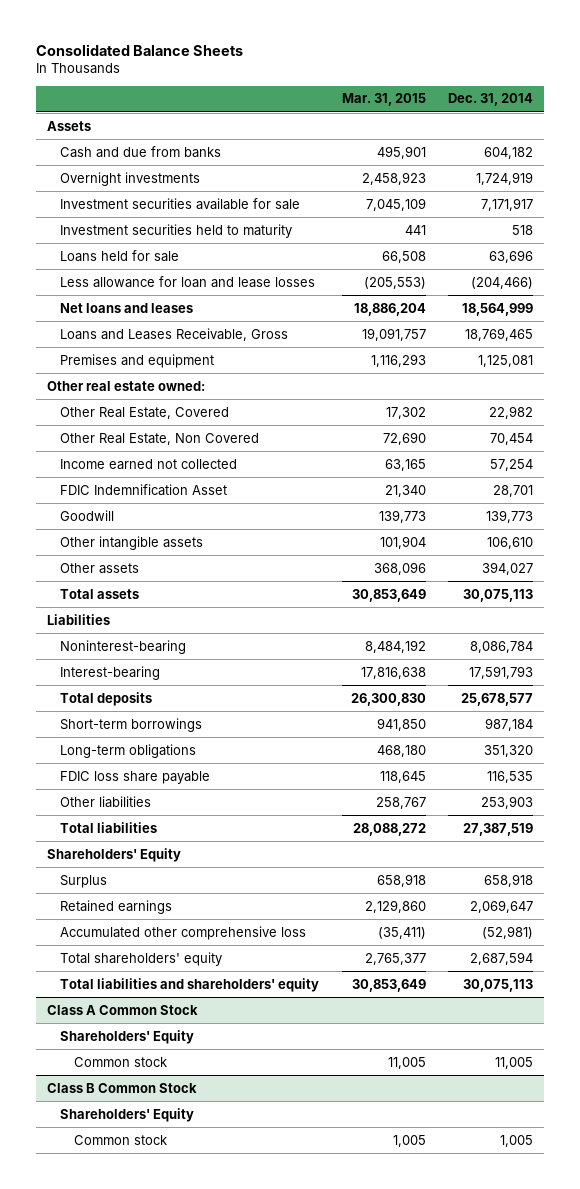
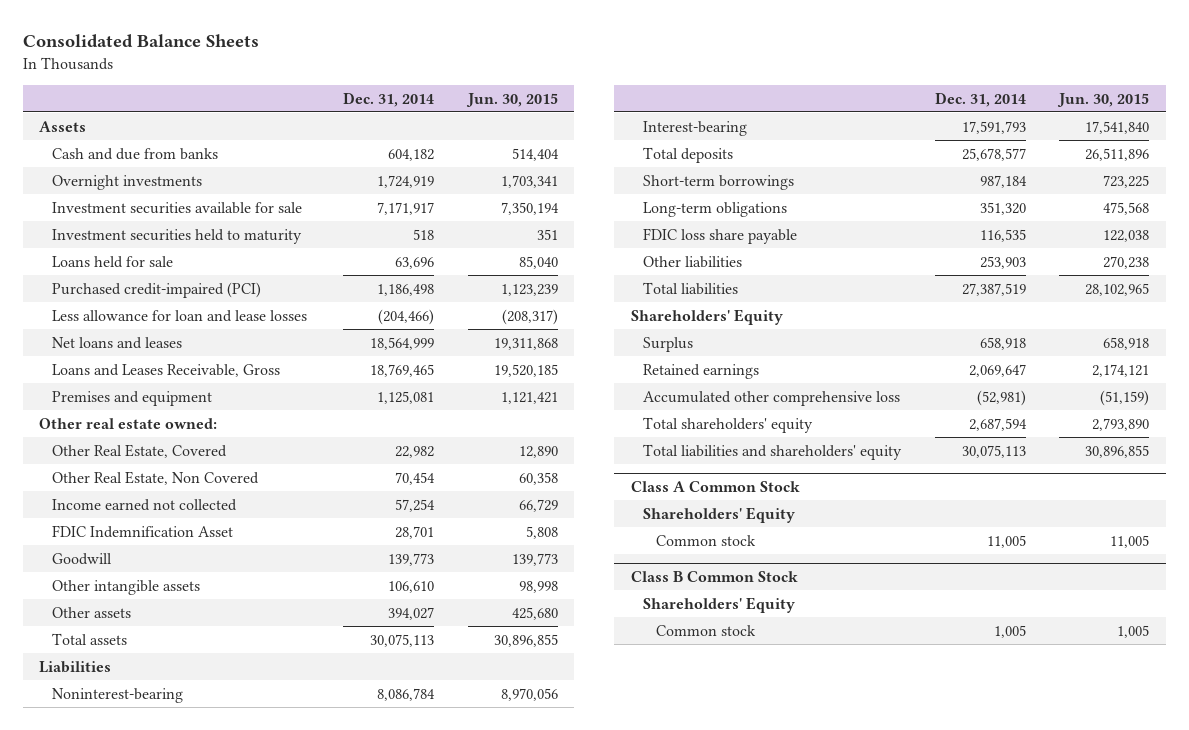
[341,93,426,107] Mar. 31, 2015 -> none
none -> [465,92,558,107] Jun. 30, 2015
none -> [51,281,261,298] Purchased credit-impaired (PCI)

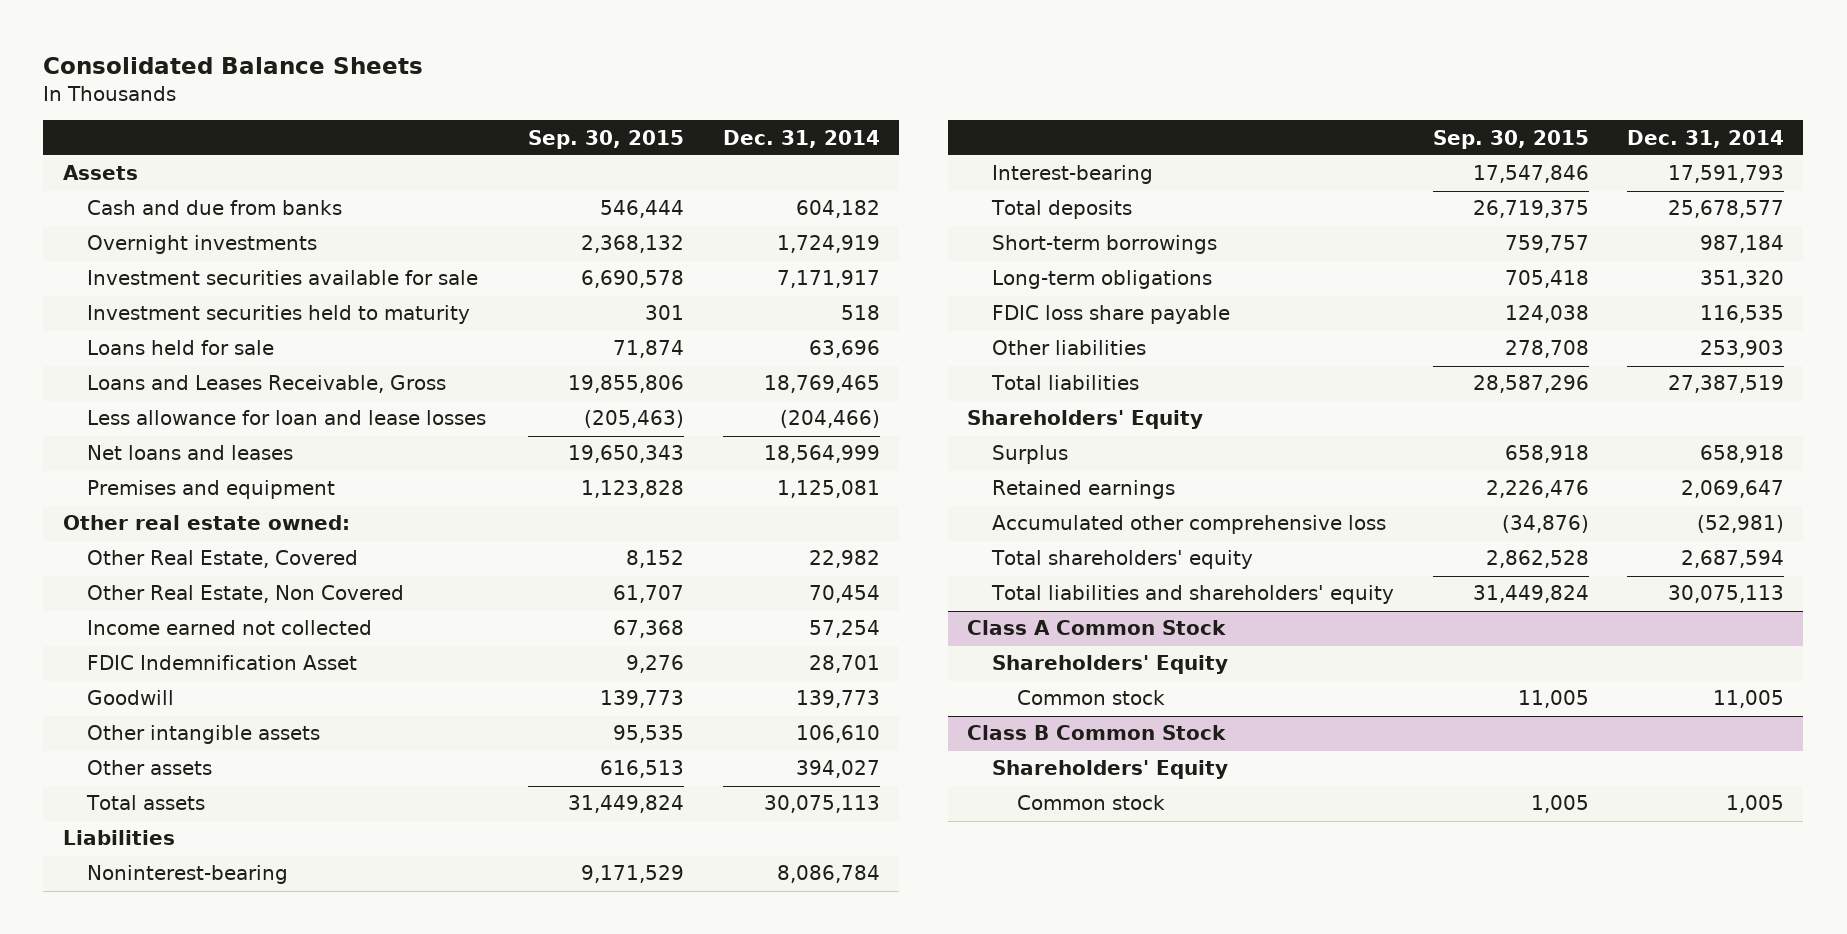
[465,92,558,107] Jun. 30, 2015 -> none
none -> [527,129,684,149] Sep. 30, 2015
[51,281,261,298] Purchased credit-impaired (PCI) -> none
[51,363,280,377] Loans and Leases Receivable, Gross -> [87,375,447,394] Loans and Leases Receivable, Gross

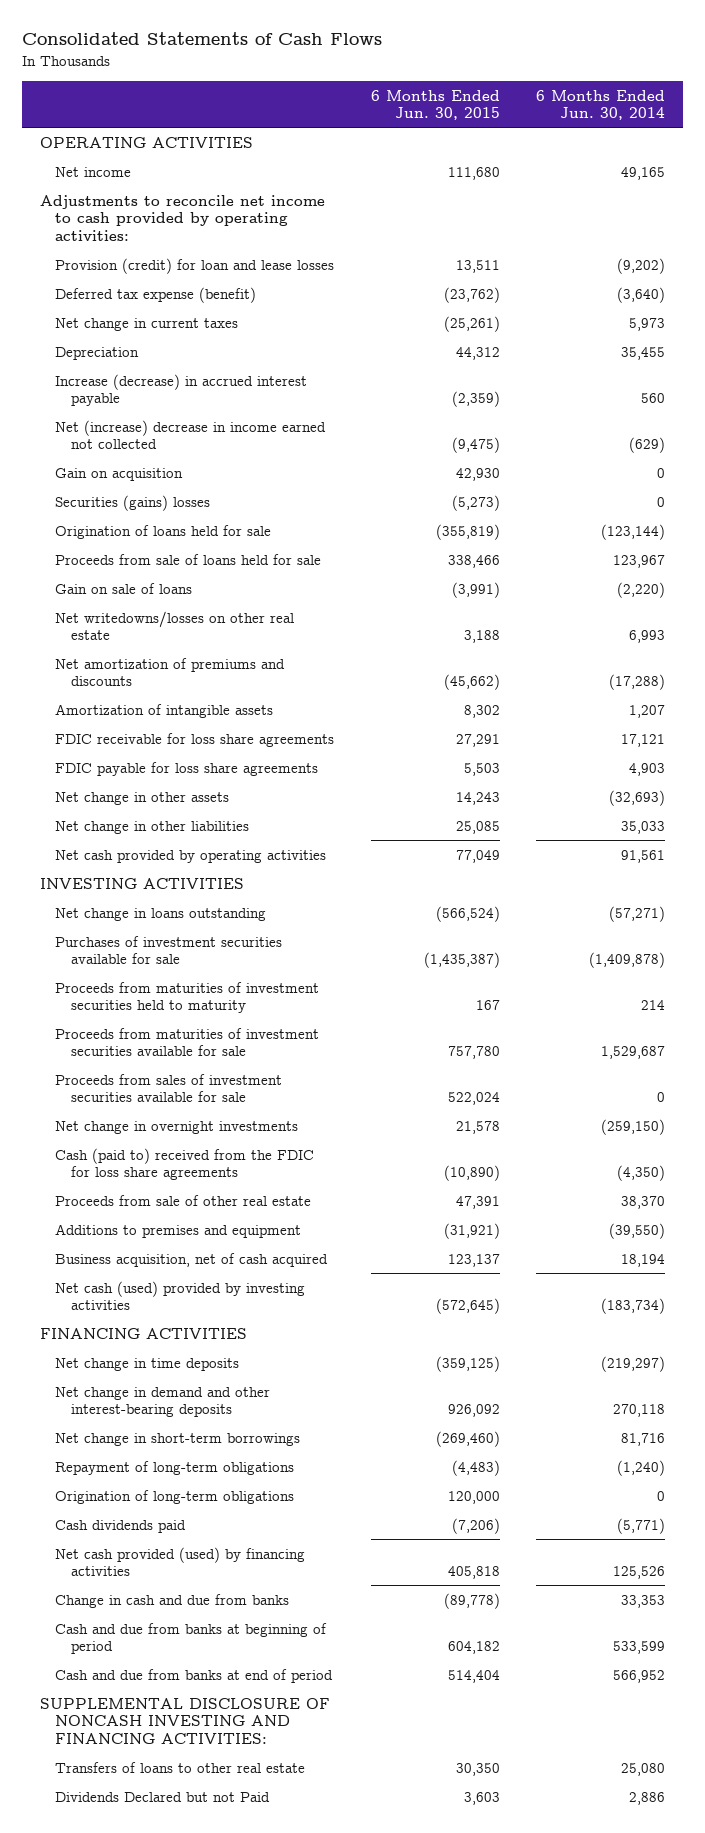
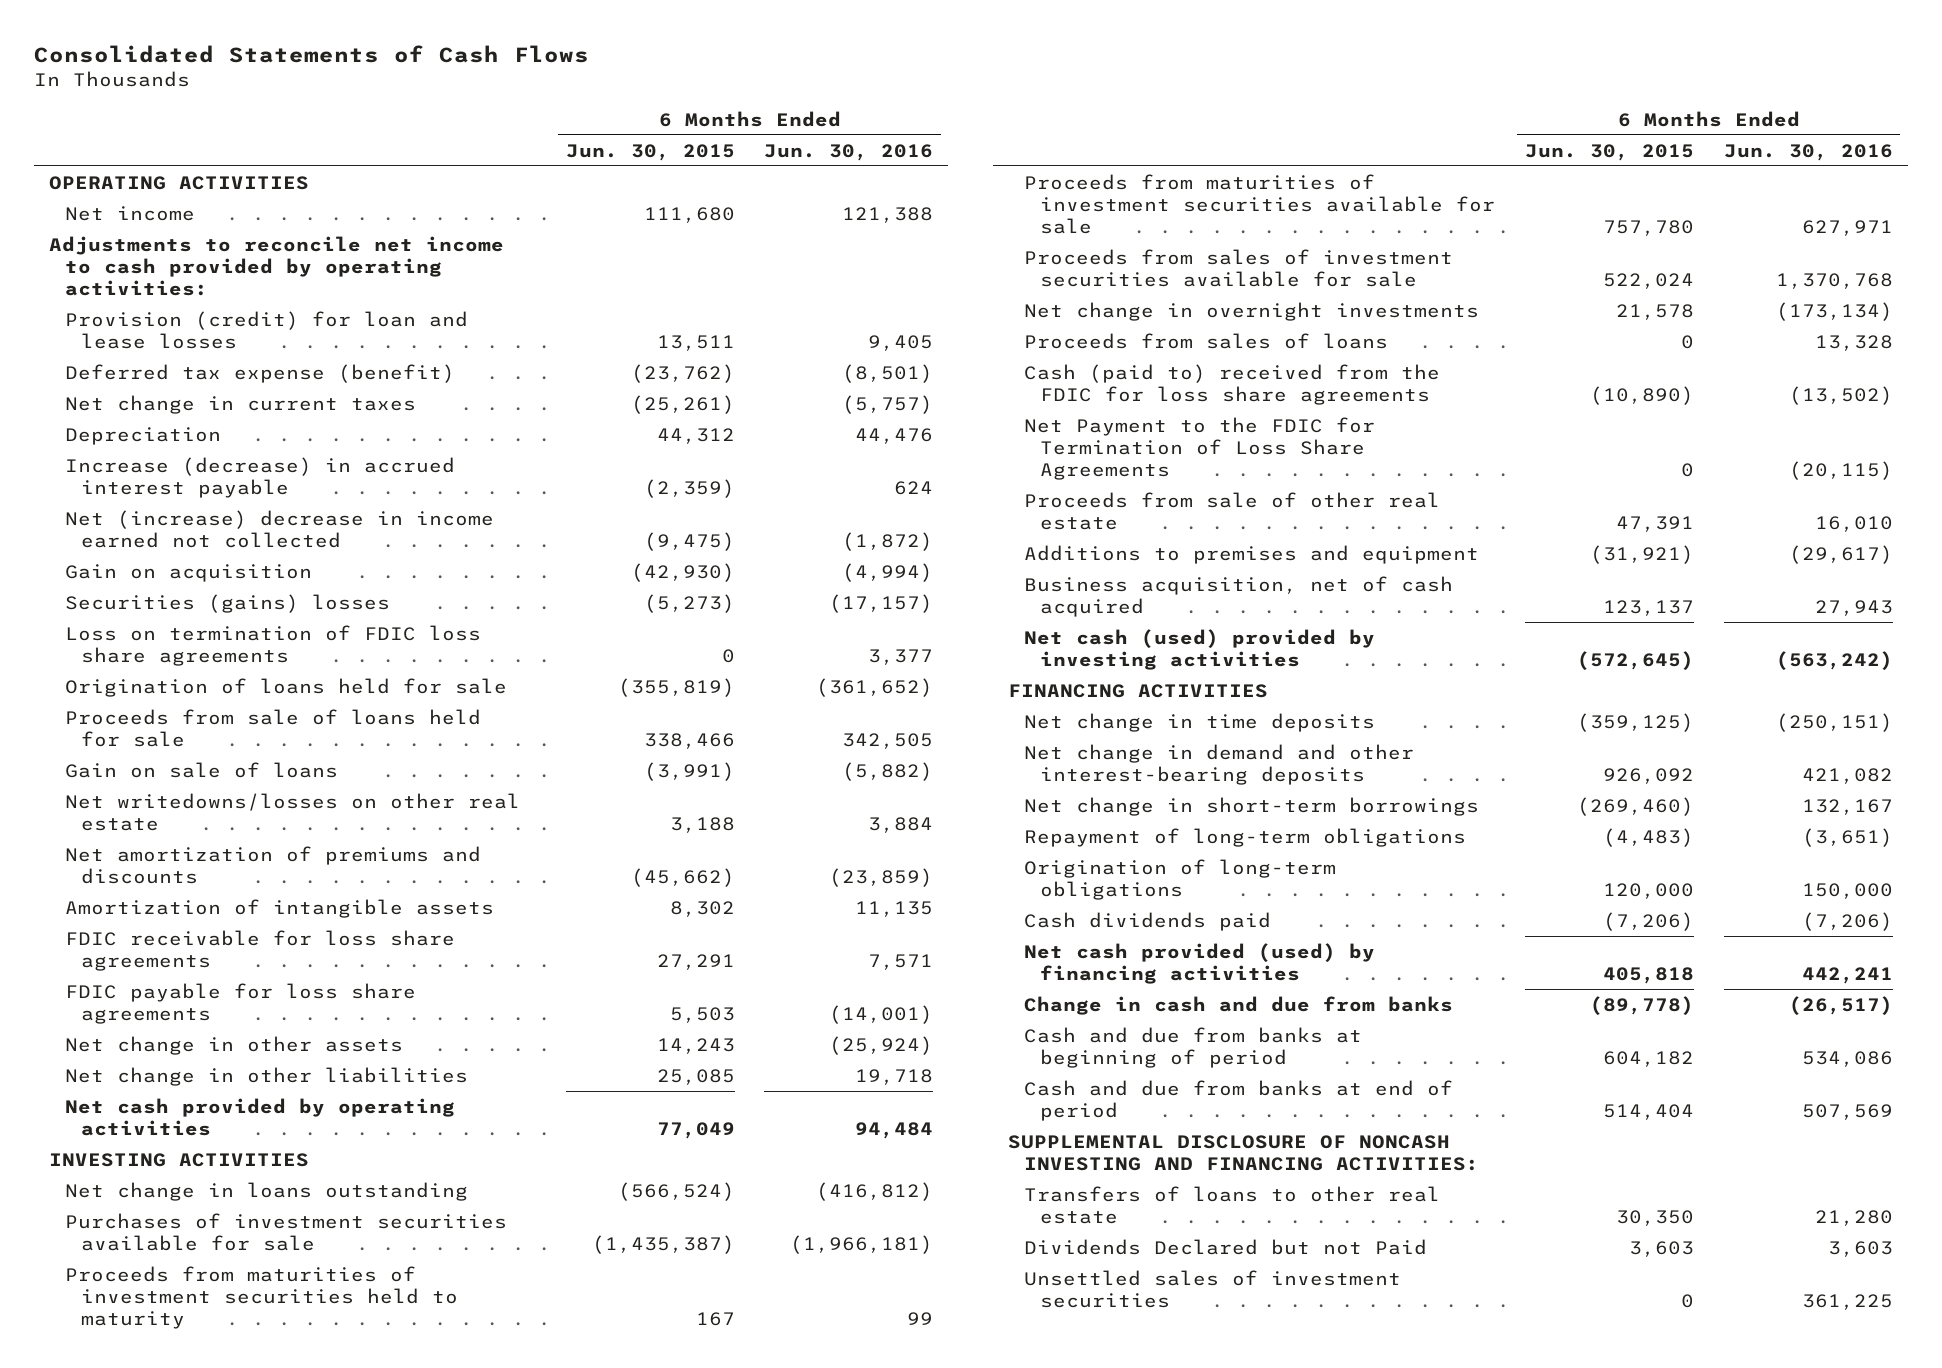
[536,89,666,121] 6 Months Ended Jun. 30, 2014 -> none
none -> [764,143,934,161] Jun. 30, 2016
[455,467,500,481] 42,930 -> [630,562,735,582] (42,930)
none -> [64,624,481,666] Loss on termination of FDIC loss share agreements
none -> [1024,332,1389,349] Proceeds from sales of loans
none -> [1024,416,1376,480] Net Payment to the FDIC for Termination of Loss Share Agreements
none -> [1024,1269,1402,1308] Unsettled sales of investment securities

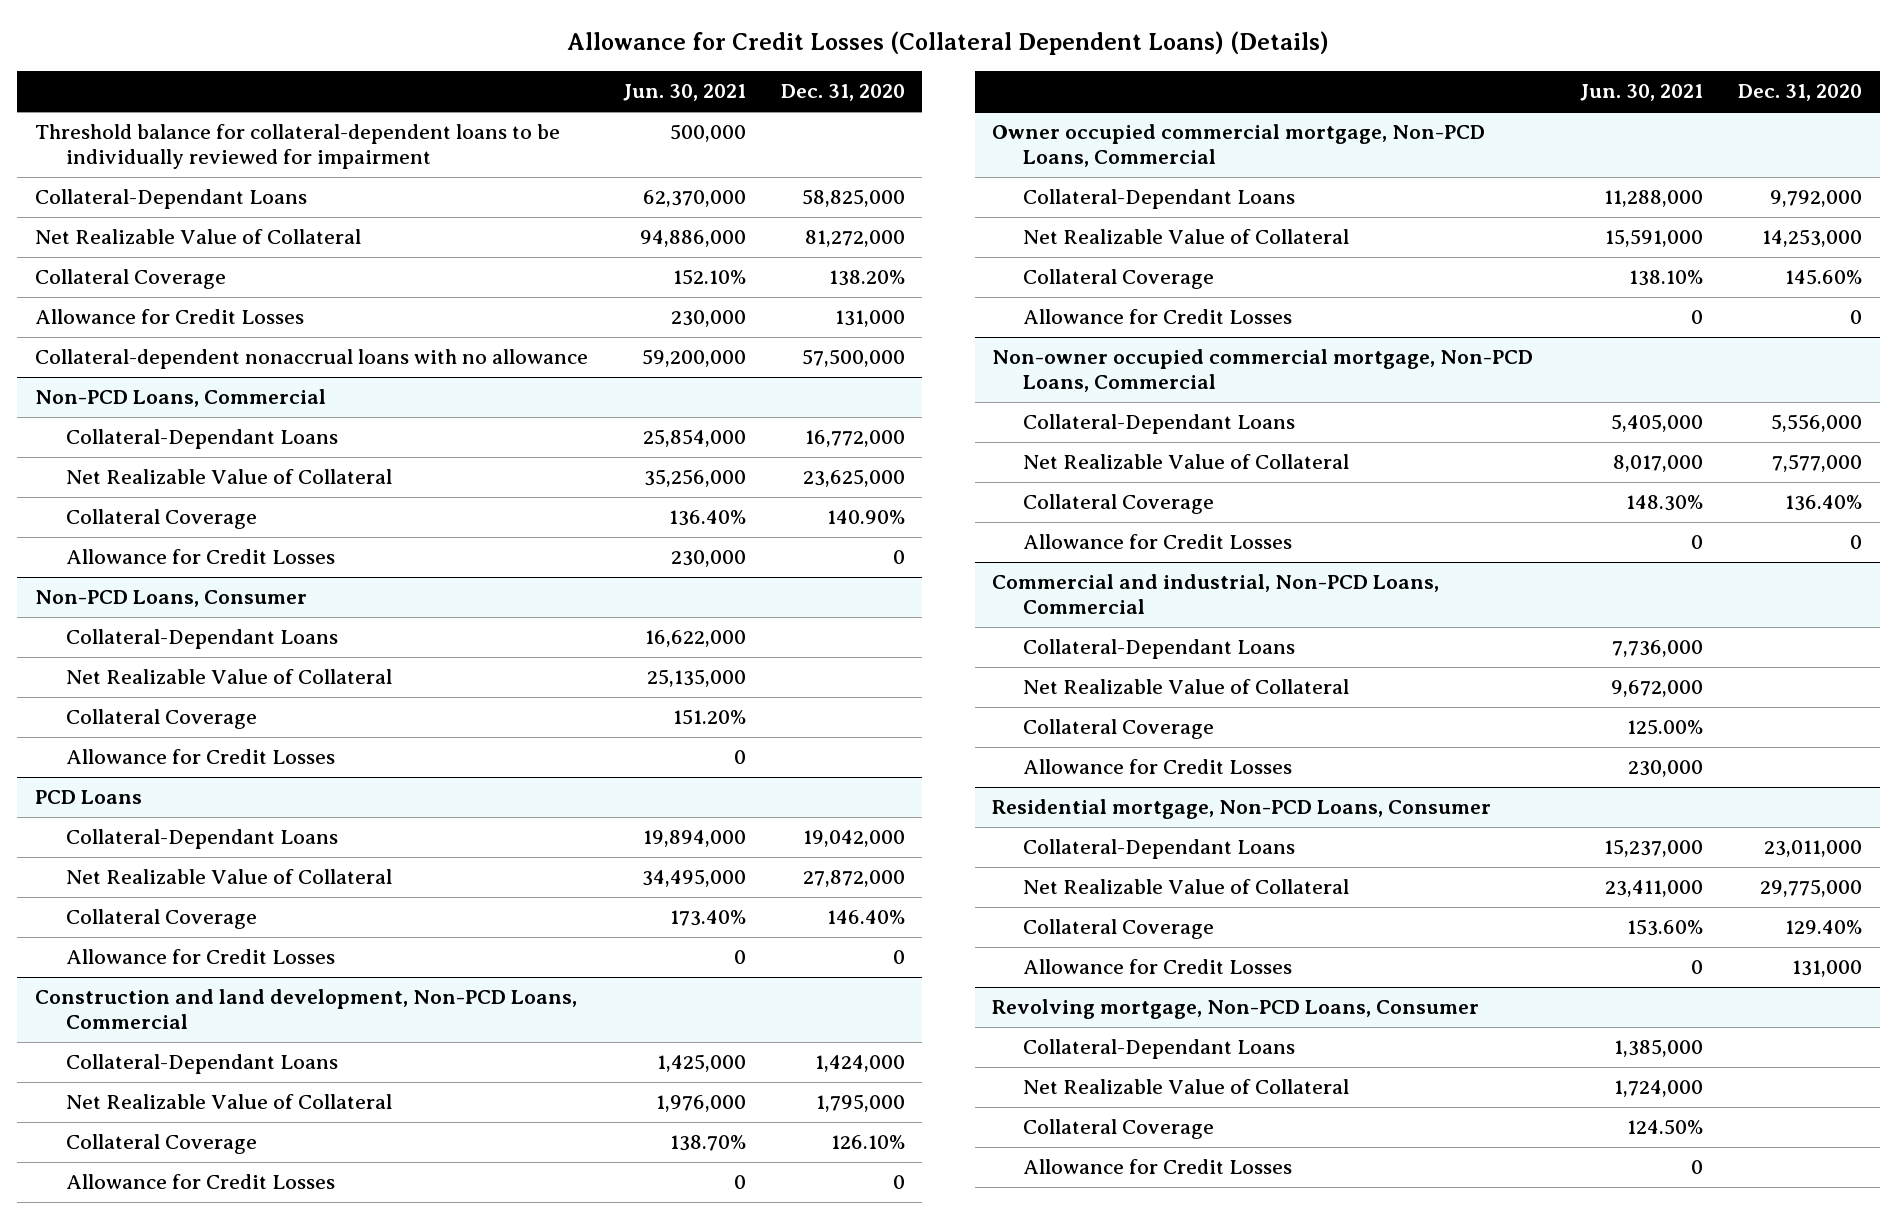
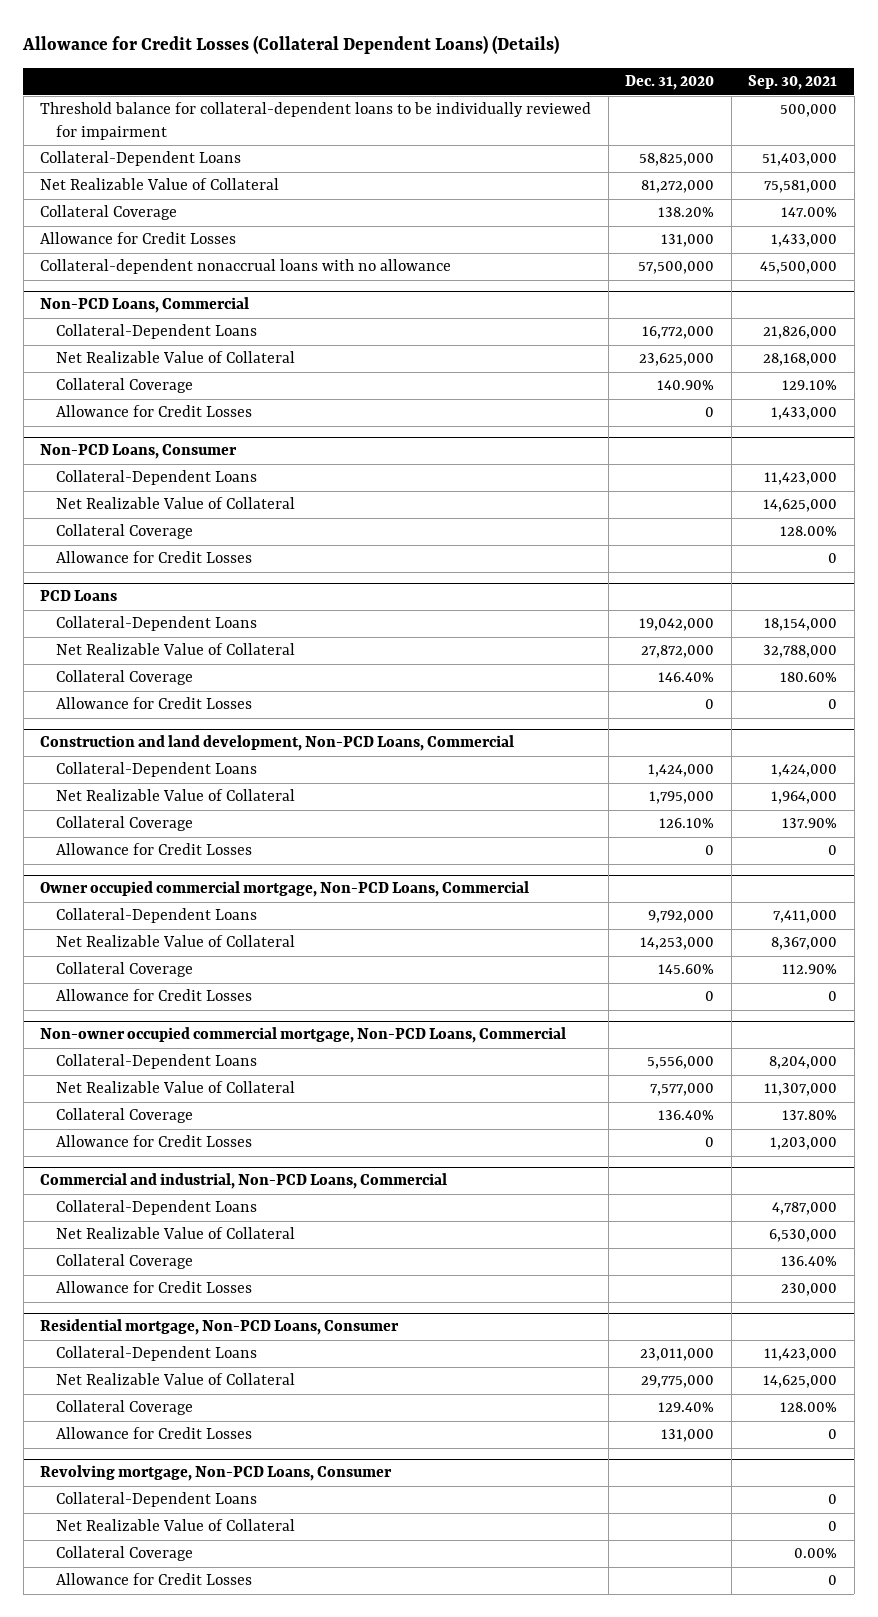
[622,84,746,102] Jun. 30, 2021 -> none
none -> [748,75,838,91] Sep. 30, 2021
[34,189,307,210] Collateral-Dependant Loans -> [40,151,242,167] Collateral-Dependent Loans
[65,429,338,450] Collateral-Dependant Loans -> [56,324,258,340] Collateral-Dependent Loans
[65,629,338,650] Collateral-Dependant Loans -> [56,470,258,486] Collateral-Dependent Loans
[65,829,338,850] Collateral-Dependant Loans -> [56,616,258,632] Collateral-Dependent Loans
[65,1054,338,1075] Collateral-Dependant Loans -> [56,762,258,778] Collateral-Dependent Loans
[1023,189,1296,210] Collateral-Dependant Loans -> [56,908,258,924] Collateral-Dependent Loans
[1023,414,1296,435] Collateral-Dependant Loans -> [56,1054,258,1070] Collateral-Dependent Loans
[1023,639,1296,660] Collateral-Dependant Loans -> [56,1200,258,1216] Collateral-Dependent Loans
[1023,839,1296,860] Collateral-Dependant Loans -> [56,1346,258,1362] Collateral-Dependent Loans
[1023,1039,1296,1060] Collateral-Dependant Loans -> [56,1492,258,1508] Collateral-Dependent Loans

